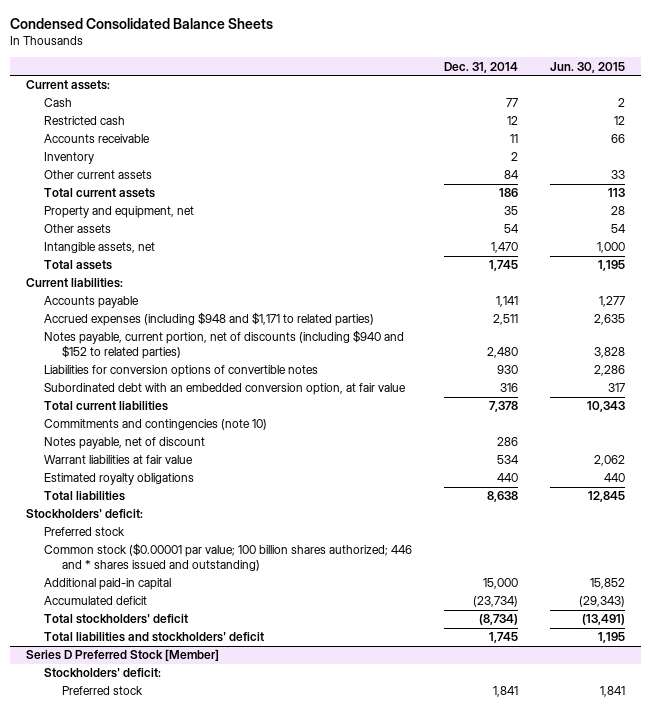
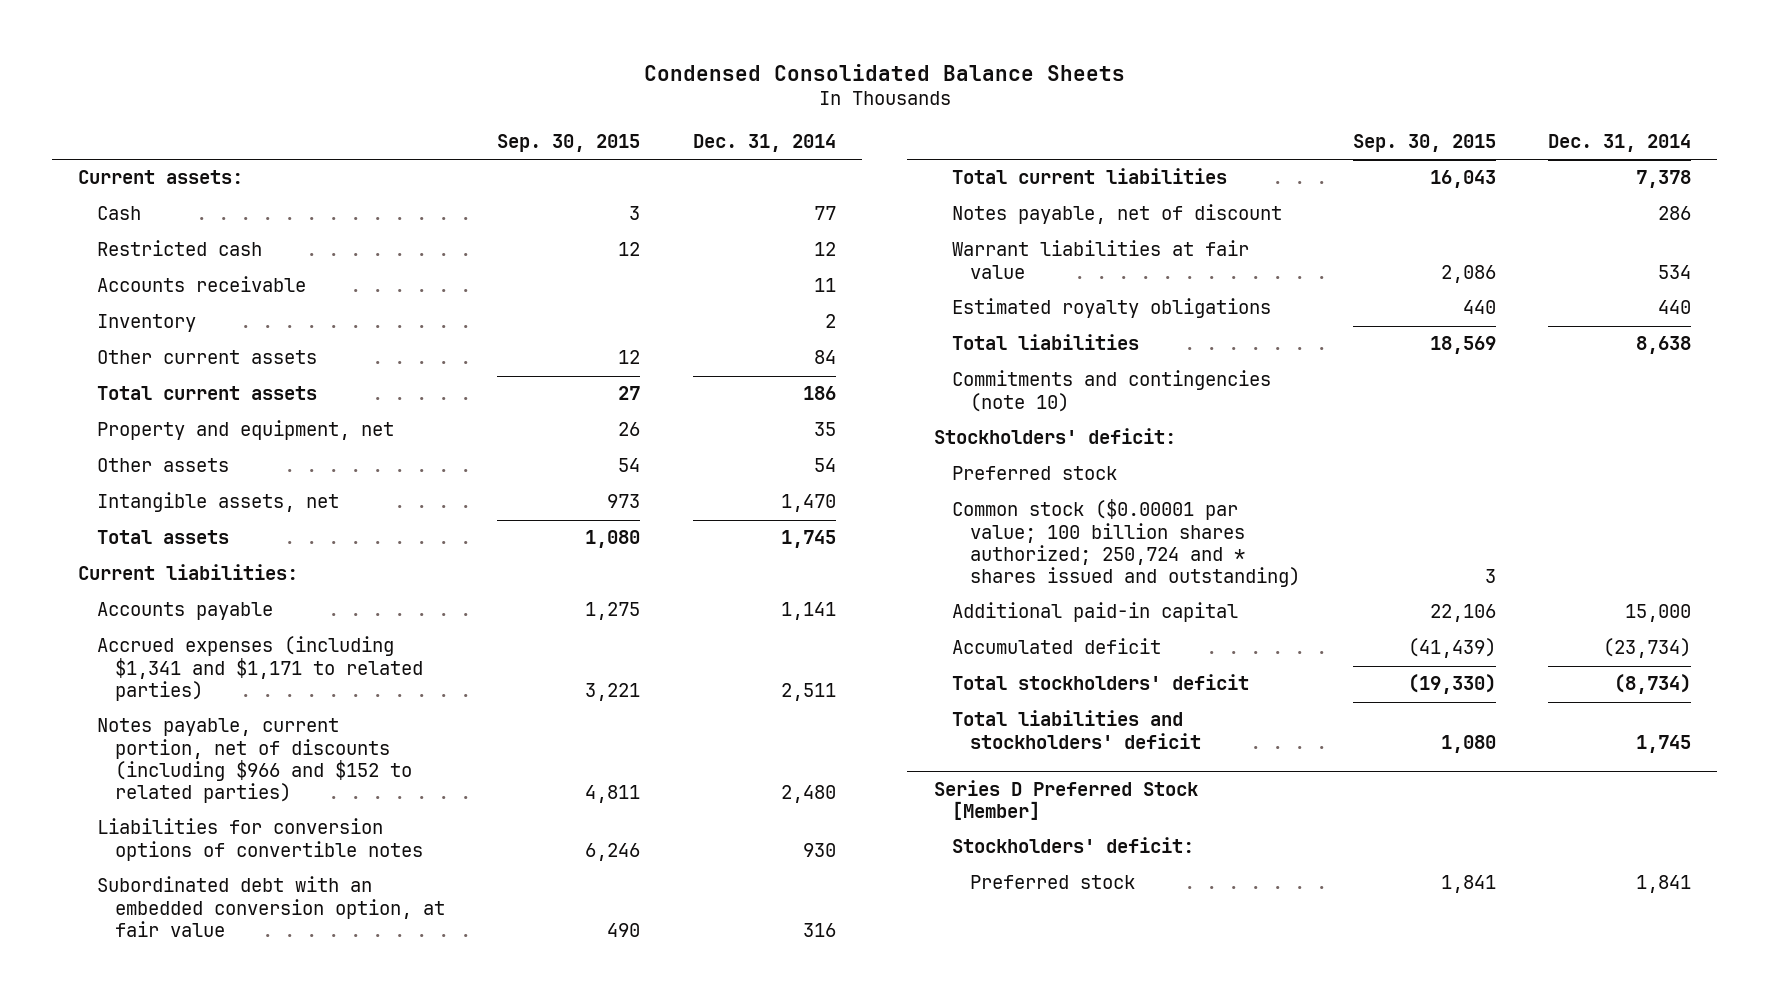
[549,61,625,73] Jun. 30, 2015 -> none
none -> [497,134,641,153] Sep. 30, 2015
[43,312,374,327] Accrued expenses (including $948 and $1,171 to related parties) -> [96,636,424,701] Accrued expenses (including $1,341 and $1,171 to related parties)
[43,330,404,360] Notes payable, current portion, net of discounts (including $940 and $152 to related parties) -> [96,718,413,804] Notes payable, current portion, net of discounts (including $966 and $152 to related parties)
[43,419,267,431] Commitments and contingencies (note 10) -> [951,370,1271,412] Commitments and contingencies (note 10)
[43,543,412,572] Common stock ($0.00001 par value; 100 billion shares authorized; 446 and * shares issued and outstanding) -> [951,499,1301,588] Common stock ($0.00001 par value; 100 billion shares authorized; 250,724 and * shares issued and outstanding)

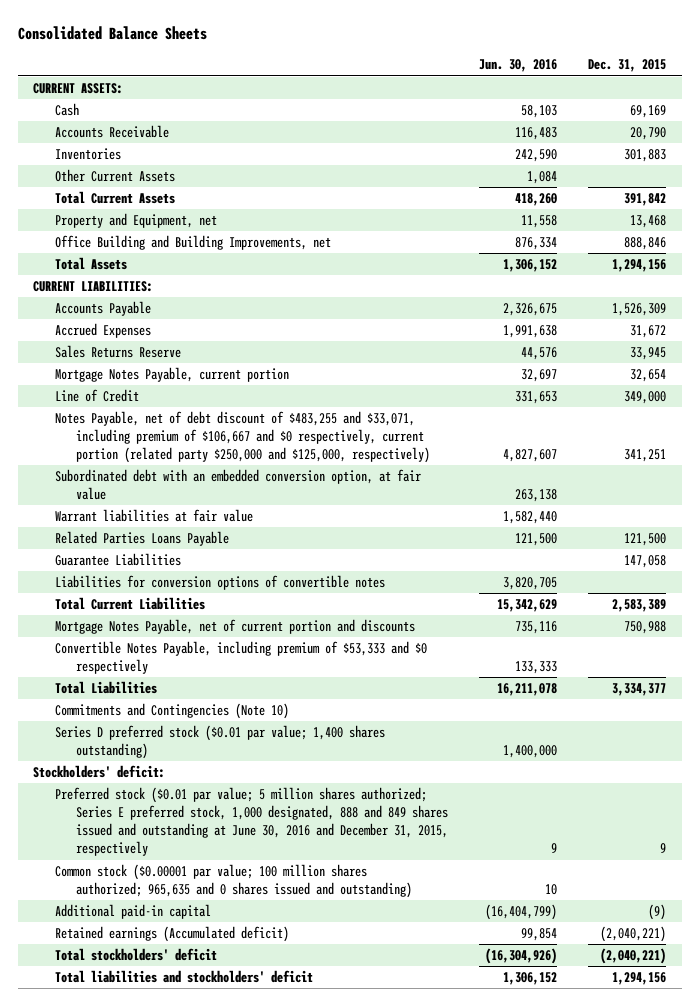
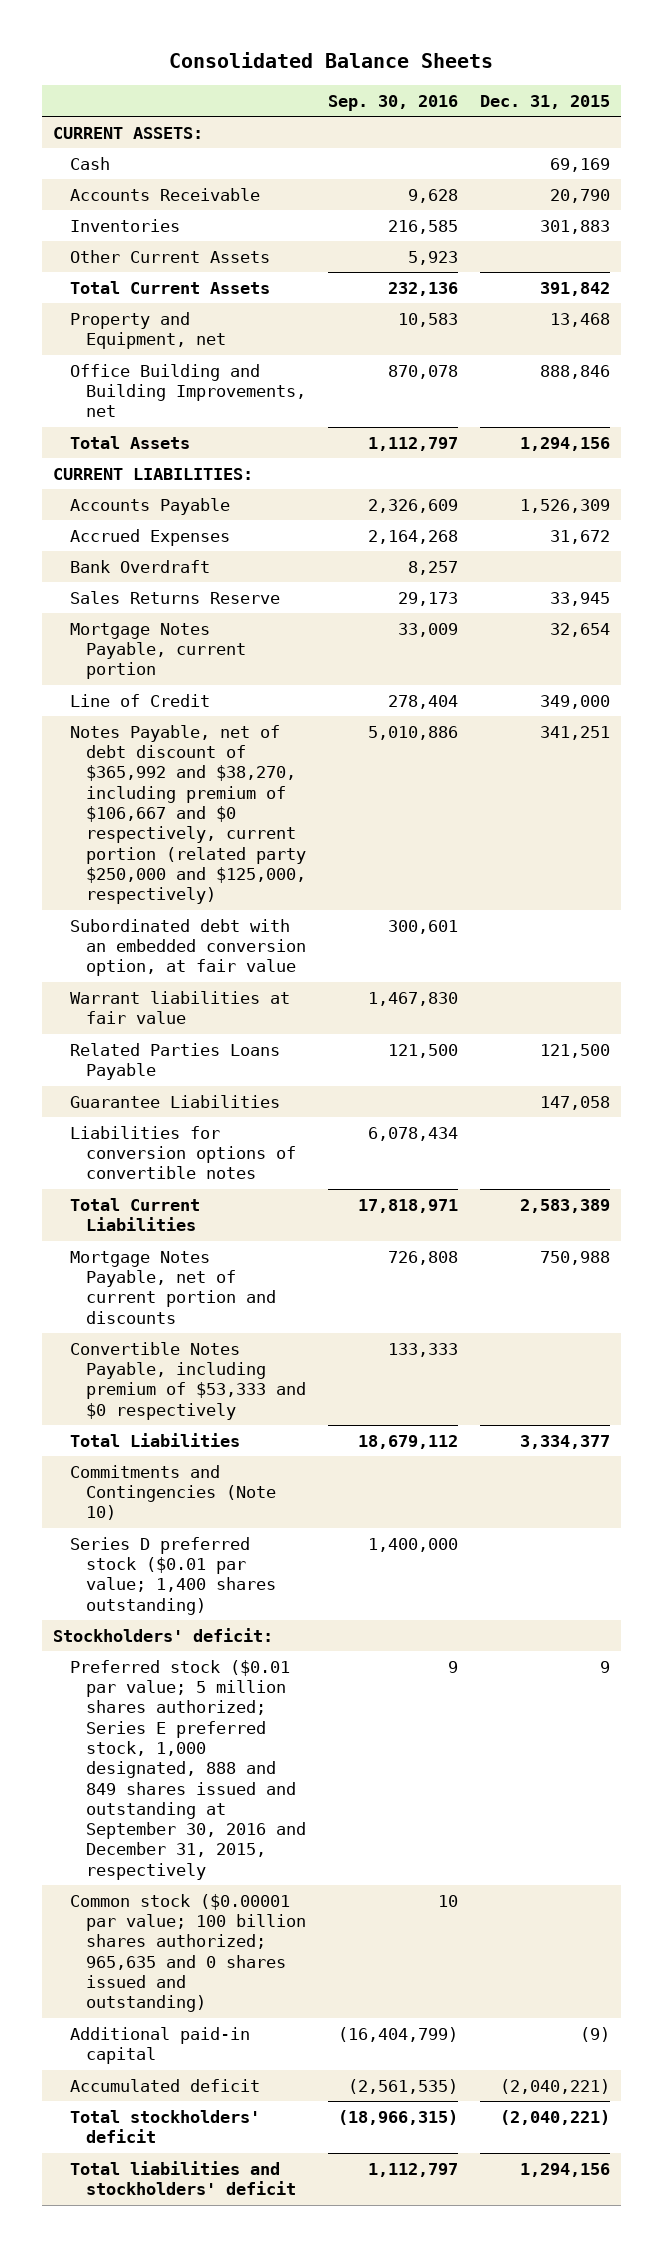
[479,59,558,73] Jun. 30, 2016 -> none
none -> [328,94,459,111] Sep. 30, 2016
none -> [69,559,210,573] Bank Overdraft
[54,410,430,464] Notes Payable, net of debt discount of $483,255 and $33,071, including premium of $106,667 and $0 respectively, current portion (related party $250,000 and $125,000, respectively) -> [69,724,307,905] Notes Payable, net of debt discount of $365,992 and $38,270, including premium of $106,667 and $0 respectively, current portion (related party $250,000 and $125,000, respectively)
[54,786,448,857] Preferred stock ($0.01 par value; 5 million shares authorized; Series E preferred stock, 1,000 designated, 888 and 849 shares issued and outstanding at June 30, 2016 and December 31, 2015, respectively -> [69,1659,307,1880] Preferred stock ($0.01 par value; 5 million shares authorized; Series E preferred stock, 1,000 designated, 888 and 849 shares issued and outstanding at September 30, 2016 and December 31, 2015, respectively
[54,863,412,899] Common stock ($0.00001 par value; 100 million shares authorized; 965,635 and 0 shares issued and outstanding) -> [69,1893,307,2013] Common stock ($0.00001 par value; 100 billion shares authorized; 965,635 and 0 shares issued and outstanding)
[54,925,289,942] Retained earnings (Accumulated deficit) -> [69,2078,260,2092] Accumulated deficit

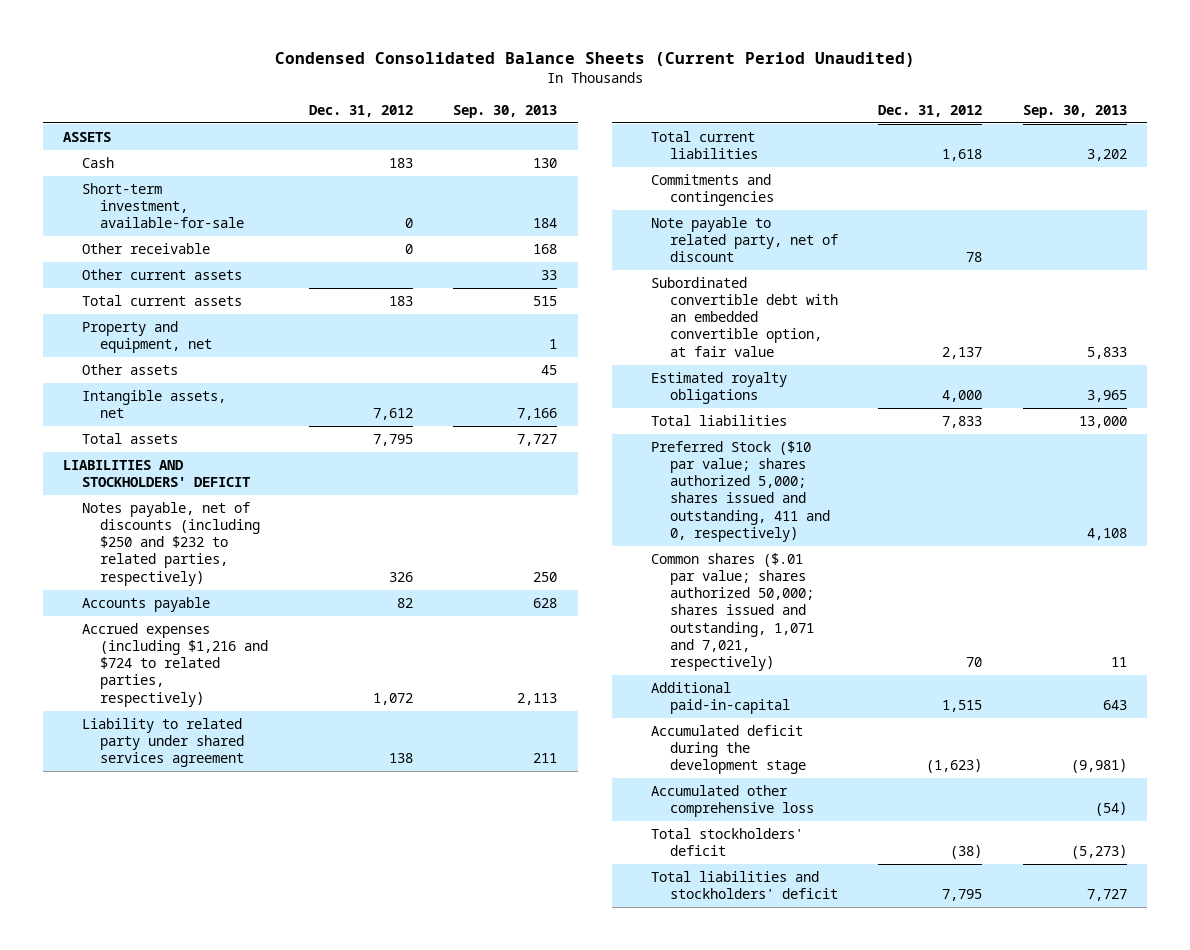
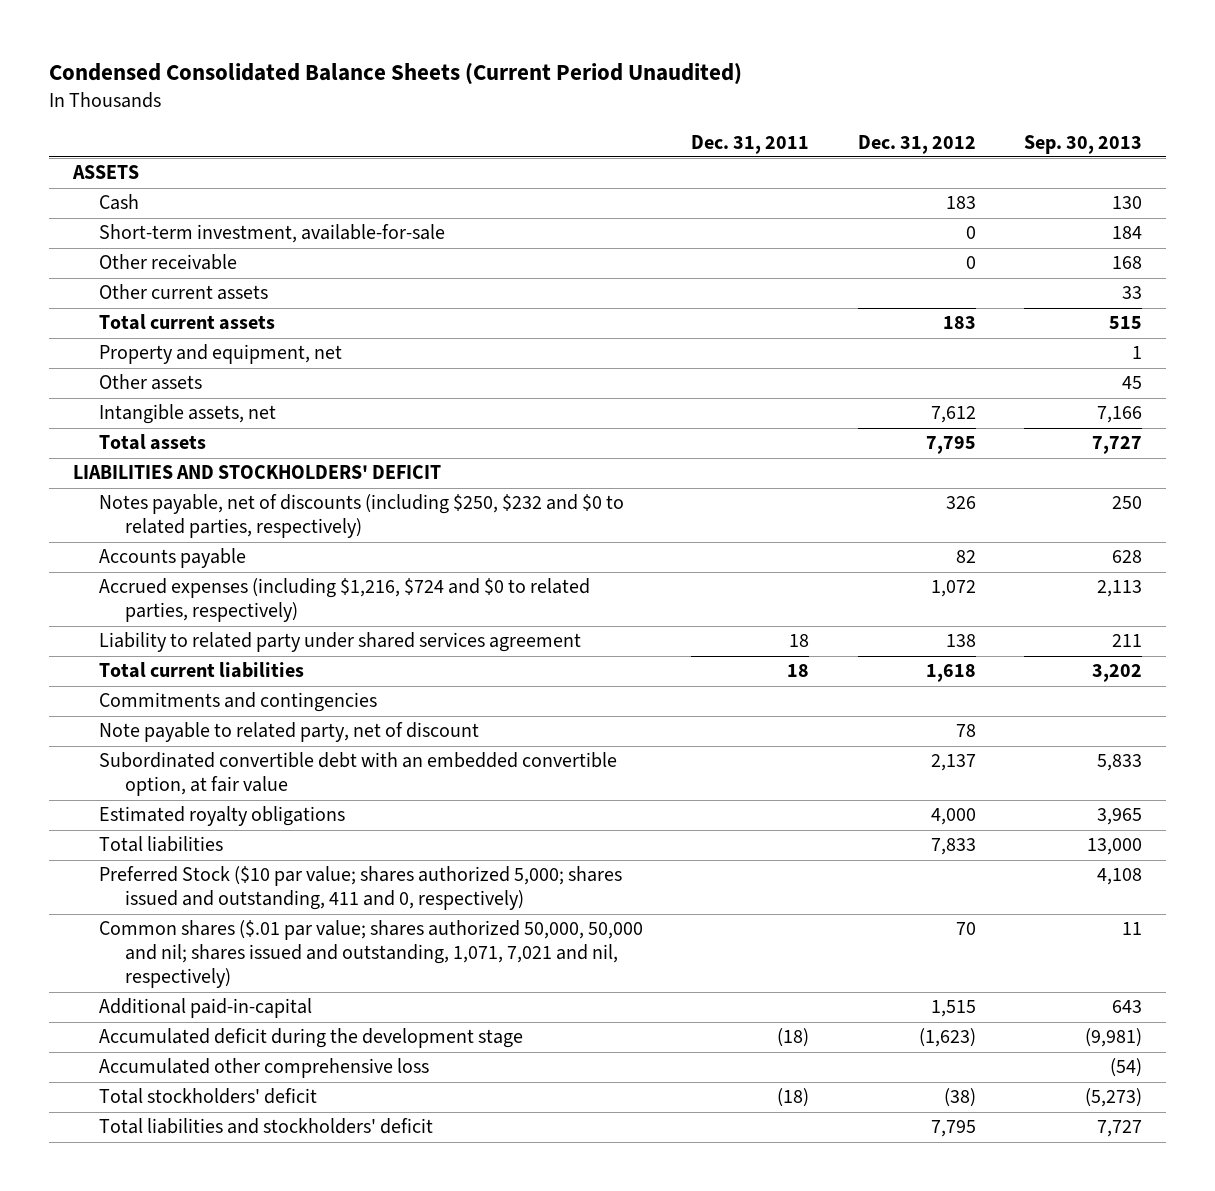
none -> [691,134,810,154] Dec. 31, 2011
[81,502,261,586] Notes payable, net of discounts (including $250 and $232 to related parties, respectively) -> [99,494,625,539] Notes payable, net of discounts (including $250, $232 and $0 to related parties, respectively)
[81,623,269,707] Accrued expenses (including $1,216 and $724 to related parties, respectively) -> [99,578,591,623] Accrued expenses (including $1,216, $724 and $0 to related parties, respectively)
[651,553,814,671] Common shares ($.01 par value; shares authorized 50,000; shares issued and outstanding, 1,071 and 7,021, respectively) -> [99,920,644,989] Common shares ($.01 par value; shares authorized 50,000, 50,000 and nil; shares issued and outstanding, 1,071, 7,021 and nil, respectively)

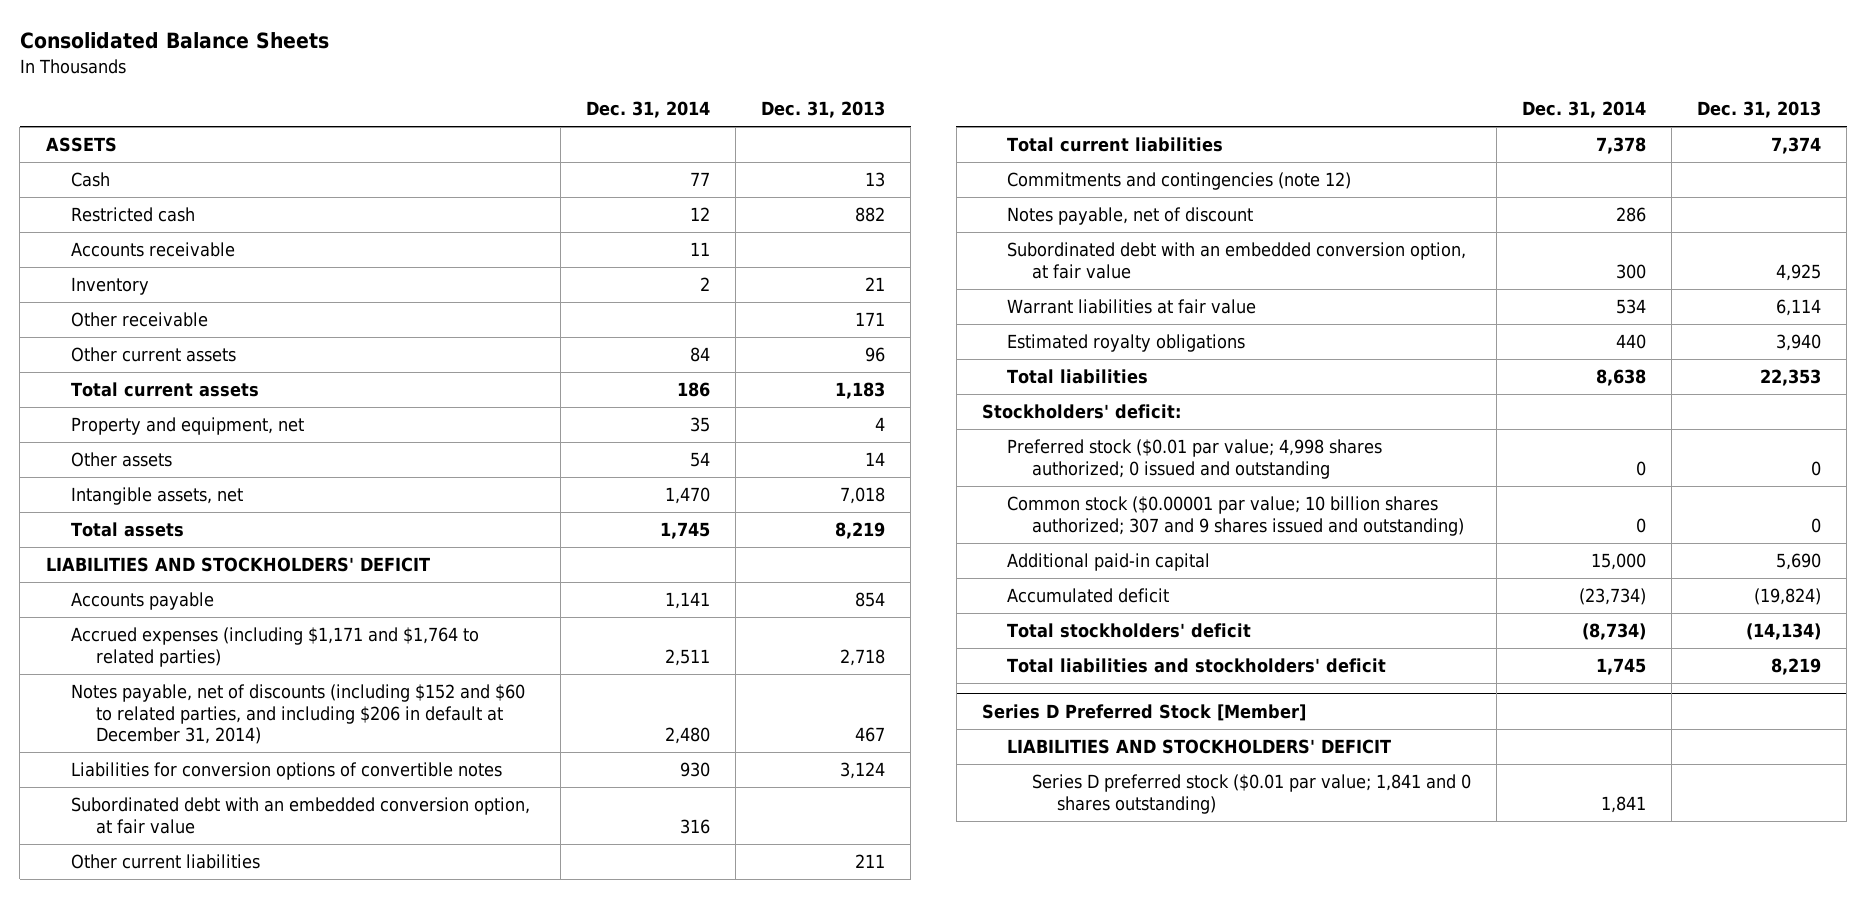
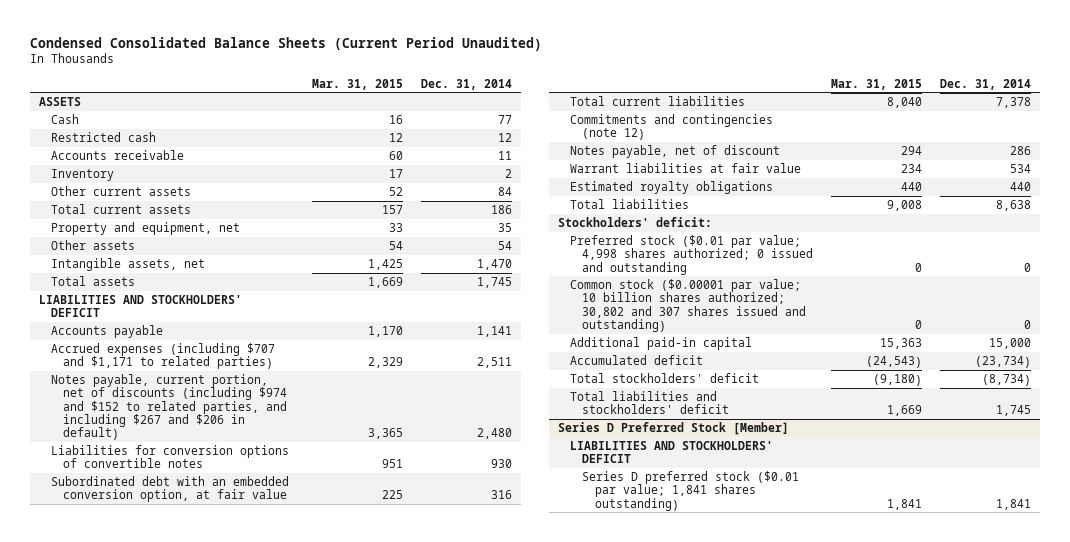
[19,32,329,50] Consolidated Balance Sheets -> [30,36,543,51] Condensed Consolidated Balance Sheets (Current Period Unaudited)
[761,101,886,119] Dec. 31, 2013 -> none
none -> [312,78,404,90] Mar. 31, 2015
[70,312,208,328] Other receivable -> none
[70,627,479,667] Accrued expenses (including $1,171 and $1,764 to related parties) -> [51,342,276,370] Accrued expenses (including $707 and $1,171 to related parties)
[70,684,525,745] Notes payable, net of discounts (including $152 and $60 to related parties, and including $206 in default at December 31, 2014) -> [51,373,288,441] Notes payable, current portion, net of discounts (including $974 and $152 to related parties, and including $267 and $206 in default)
[70,854,260,870] Other current liabilities -> none
[1006,242,1466,279] Subordinated debt with an embedded conversion option, at fair value -> none
[1006,496,1464,536] Common stock ($0.00001 par value; 10 billion shares authorized; 307 and 9 shares issued and outstanding) -> [570,278,807,333] Common stock ($0.00001 par value; 10 billion shares authorized; 30,802 and 307 shares issued and outstanding)
[1031,774,1471,814] Series D preferred stock ($0.01 par value; 1,841 and 0 shares outstanding) -> [582,470,800,511] Series D preferred stock ($0.01 par value; 1,841 shares outstanding)

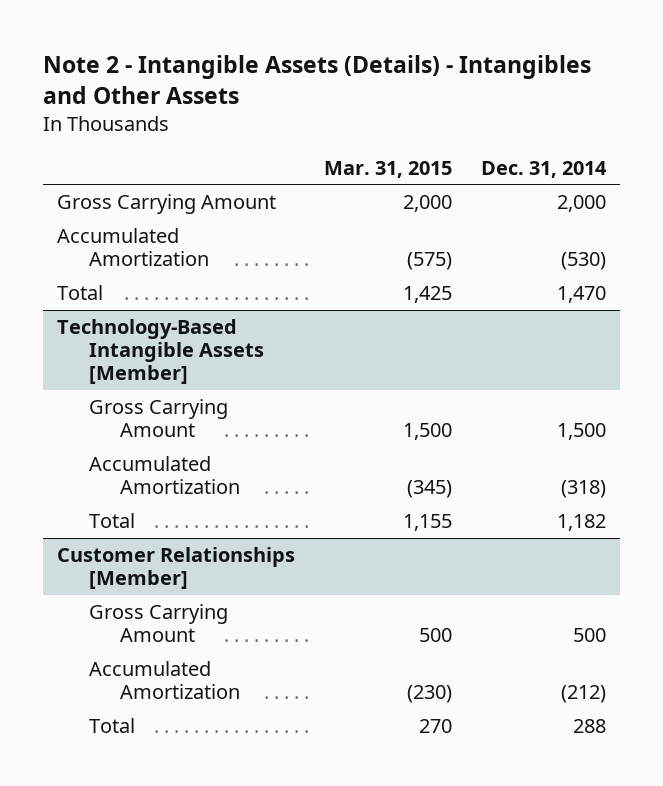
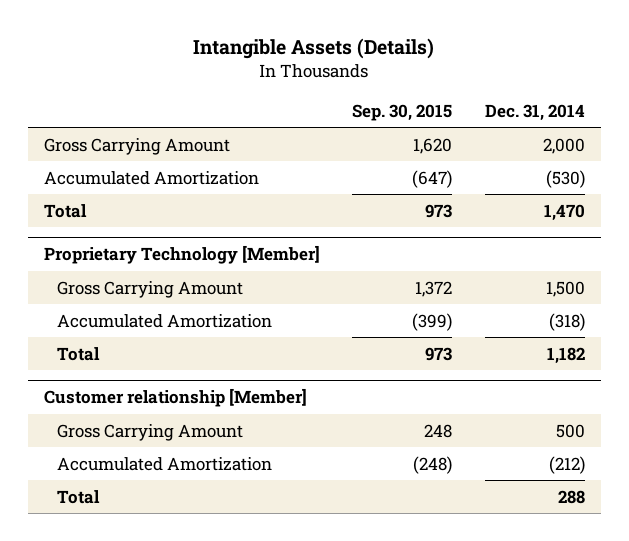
[42,55,591,105] Note 2 - Intangible Assets (Details) - Intangibles and Other Assets -> [193,38,435,60] Intangible Assets (Details)
[323,160,452,178] Mar. 31, 2015 -> none
none -> [352,103,453,121] Sep. 30, 2015
[57,318,264,385] Technology-Based Intangible Assets [Member] -> [43,245,320,265] Proprietary Technology [Member]
[57,546,296,589] Customer Relationships [Member] -> [43,388,307,408] Customer relationship [Member]

